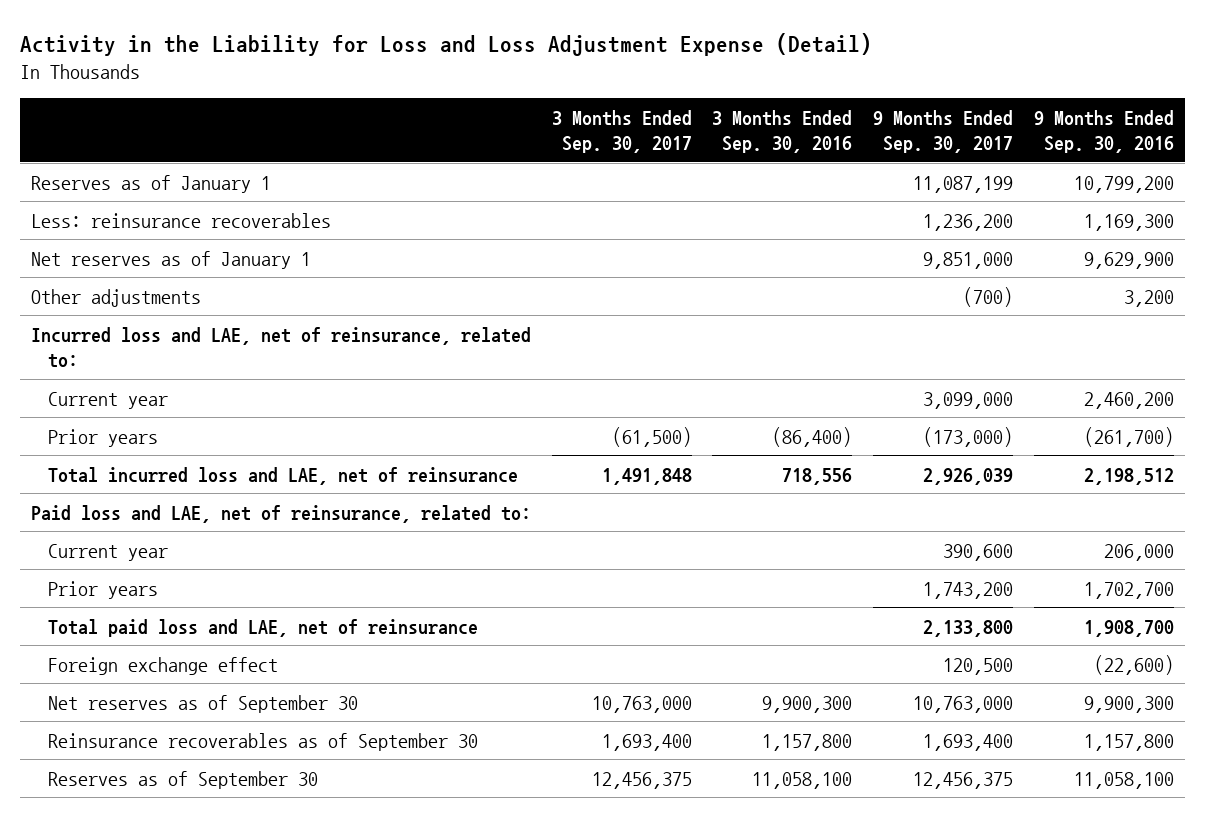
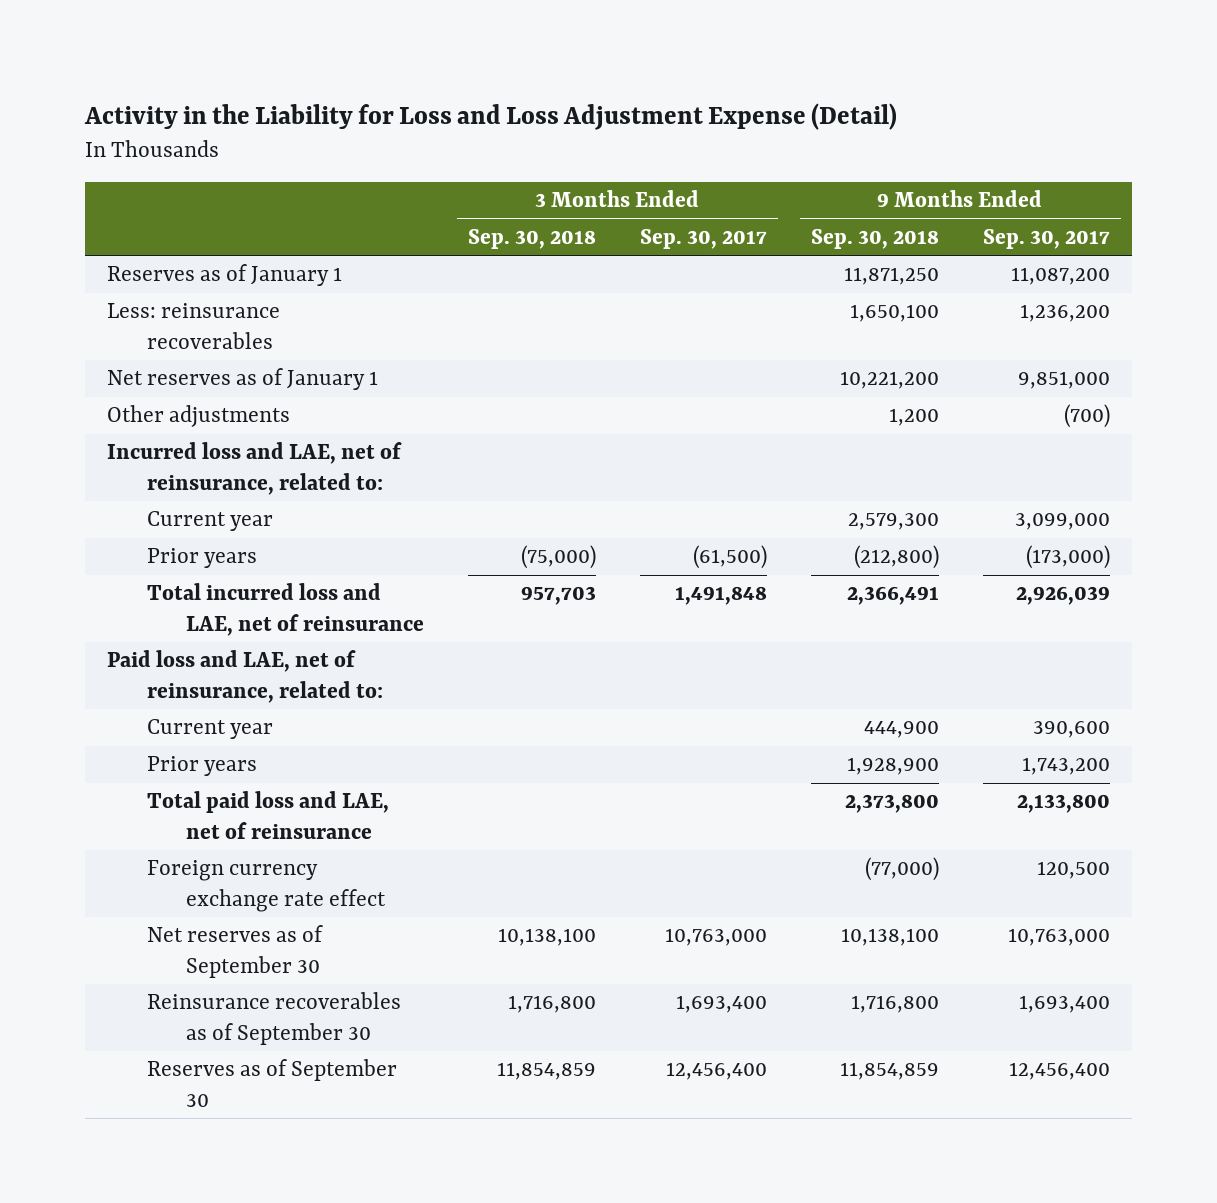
[712,109,853,153] 3 Months Ended Sep. 30, 2016 -> none
[1034,109,1175,153] 9 Months Ended Sep. 30, 2016 -> none
none -> [467,229,596,250] Sep. 30, 2018
none -> [810,229,939,250] Sep. 30, 2018
[913,175,1014,193] 11,087,199 -> [1010,267,1110,286] 11,087,200
[47,656,278,675] Foreign exchange effect -> [146,860,387,912] Foreign currency exchange rate effect
[591,771,692,789] 12,456,375 -> [665,1062,767,1081] 12,456,400
[913,771,1014,789] 12,456,375 -> [1008,1062,1110,1081] 12,456,400

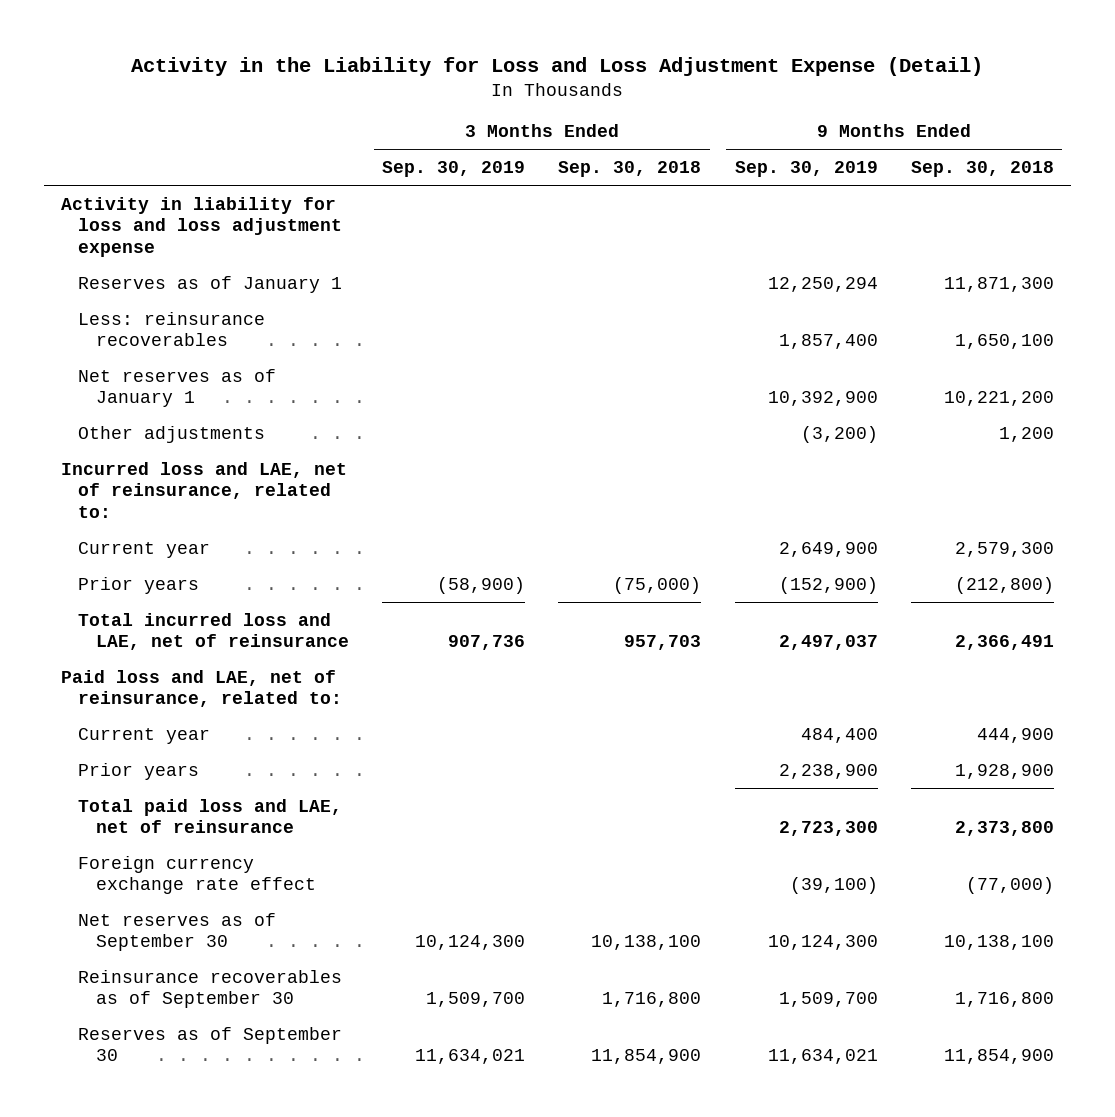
[639,229,767,250] Sep. 30, 2017 -> none
[982,229,1110,250] Sep. 30, 2017 -> none
none -> [382,161,526,178] Sep. 30, 2019
none -> [734,161,878,178] Sep. 30, 2019
none -> [60,196,343,257] Activity in liability for loss and loss adjustment expense
[843,267,939,286] 11,871,250 -> [944,276,1055,292] 11,871,300
[496,1062,596,1081] 11,854,859 -> [591,1049,702,1065] 11,854,900
[839,1062,939,1081] 11,854,859 -> [944,1049,1055,1065] 11,854,900

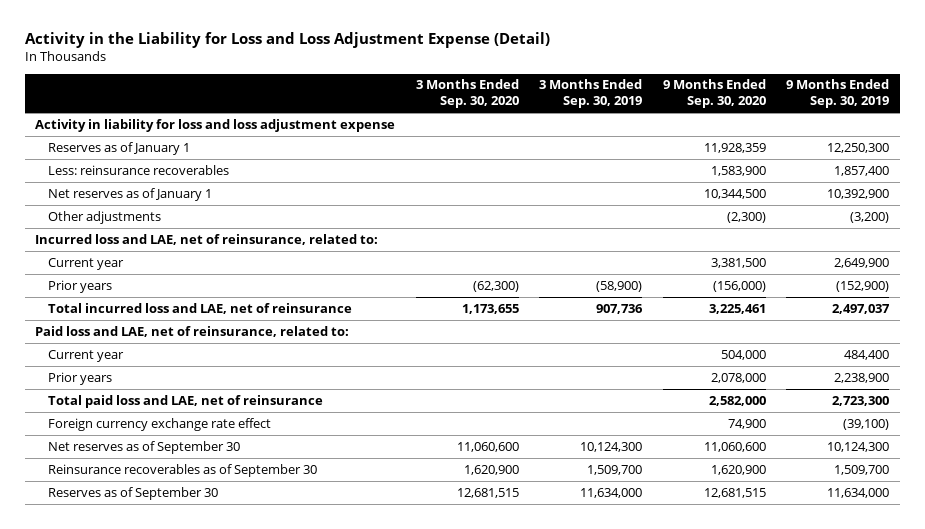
[558,161,702,178] Sep. 30, 2018 -> none
[911,161,1055,178] Sep. 30, 2018 -> none
none -> [415,79,519,109] 3 Months Ended Sep. 30, 2020
none -> [662,79,766,109] 9 Months Ended Sep. 30, 2020
[767,276,878,292] 12,250,294 -> [827,142,890,153] 12,250,300
[415,1049,526,1065] 11,634,021 -> [580,487,643,498] 11,634,000
[767,1049,878,1065] 11,634,021 -> [827,487,890,498] 11,634,000

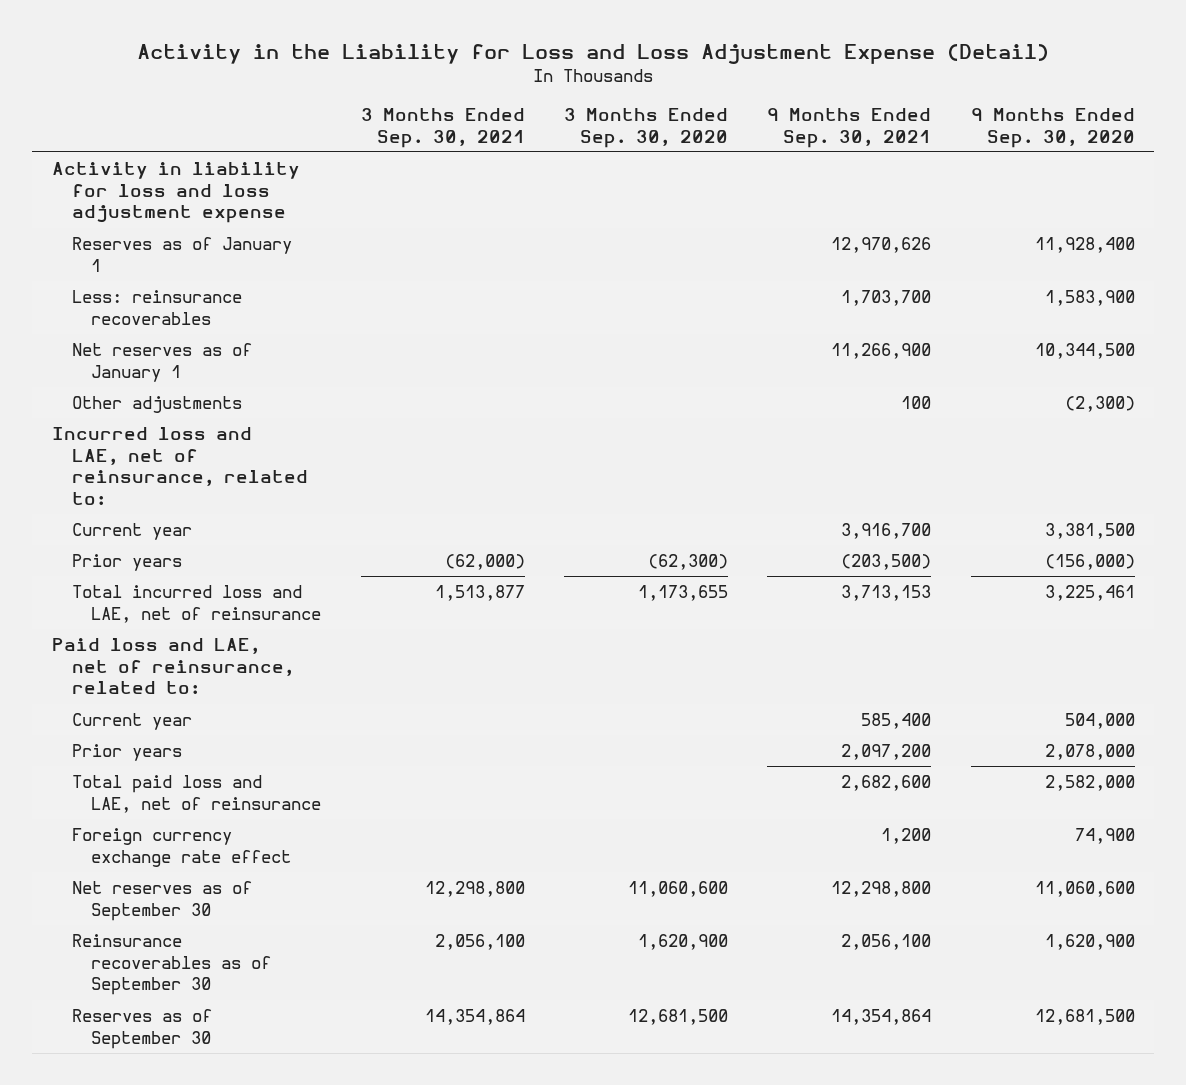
[539,79,643,109] 3 Months Ended Sep. 30, 2019 -> none
[786,79,890,109] 9 Months Ended Sep. 30, 2019 -> none
none -> [360,108,525,148] 3 Months Ended Sep. 30, 2021
none -> [767,108,932,148] 9 Months Ended Sep. 30, 2021
[703,142,766,153] 11,928,359 -> [1034,237,1135,254] 11,928,400
[456,487,519,498] 12,681,515 -> [628,1009,729,1026] 12,681,500
[703,487,766,498] 12,681,515 -> [1034,1009,1135,1026] 12,681,500

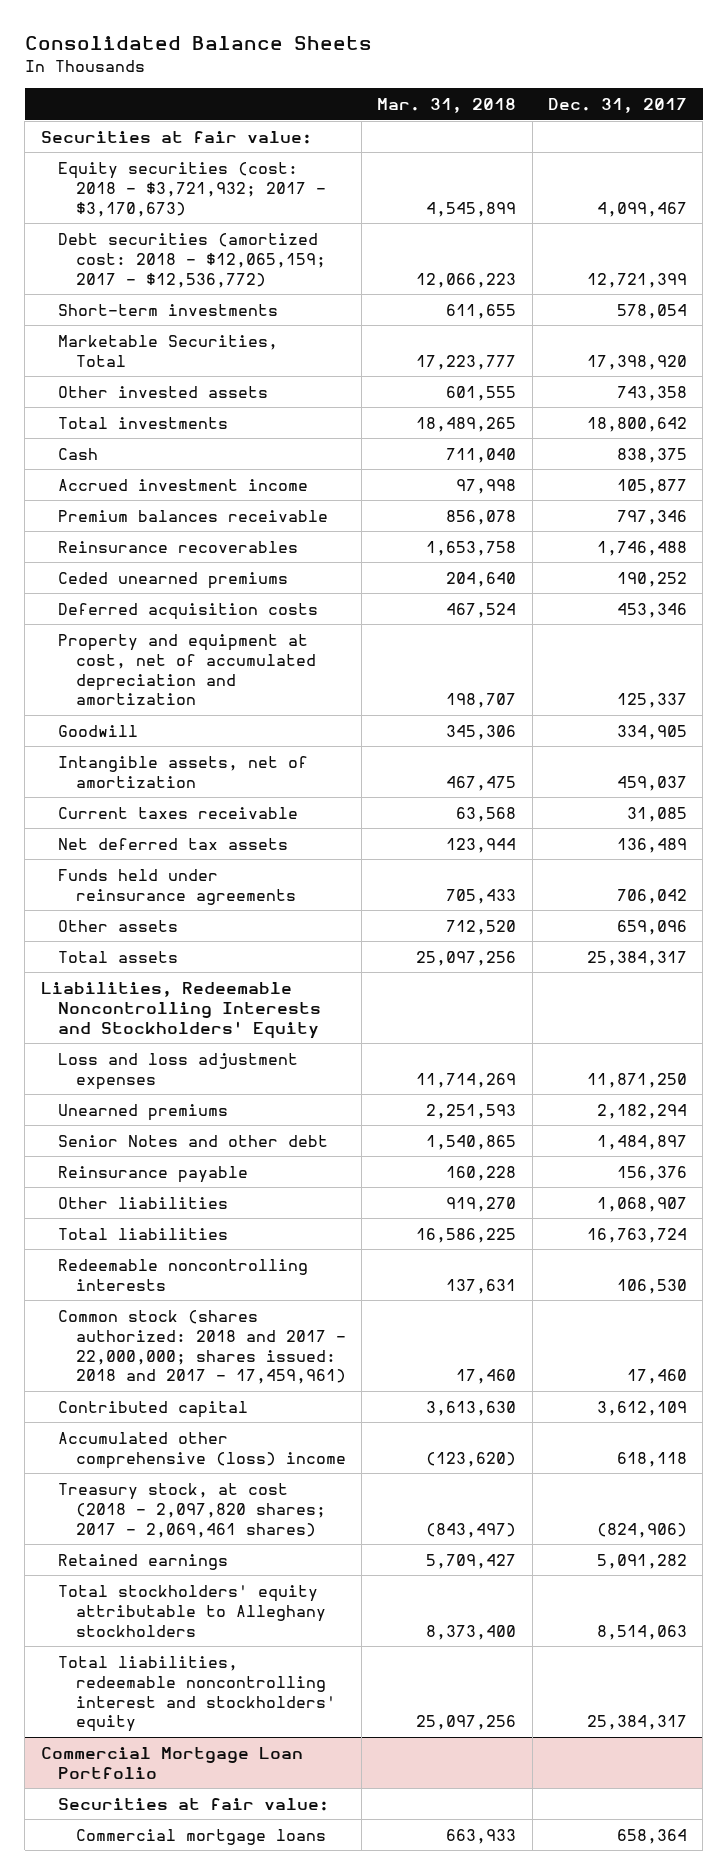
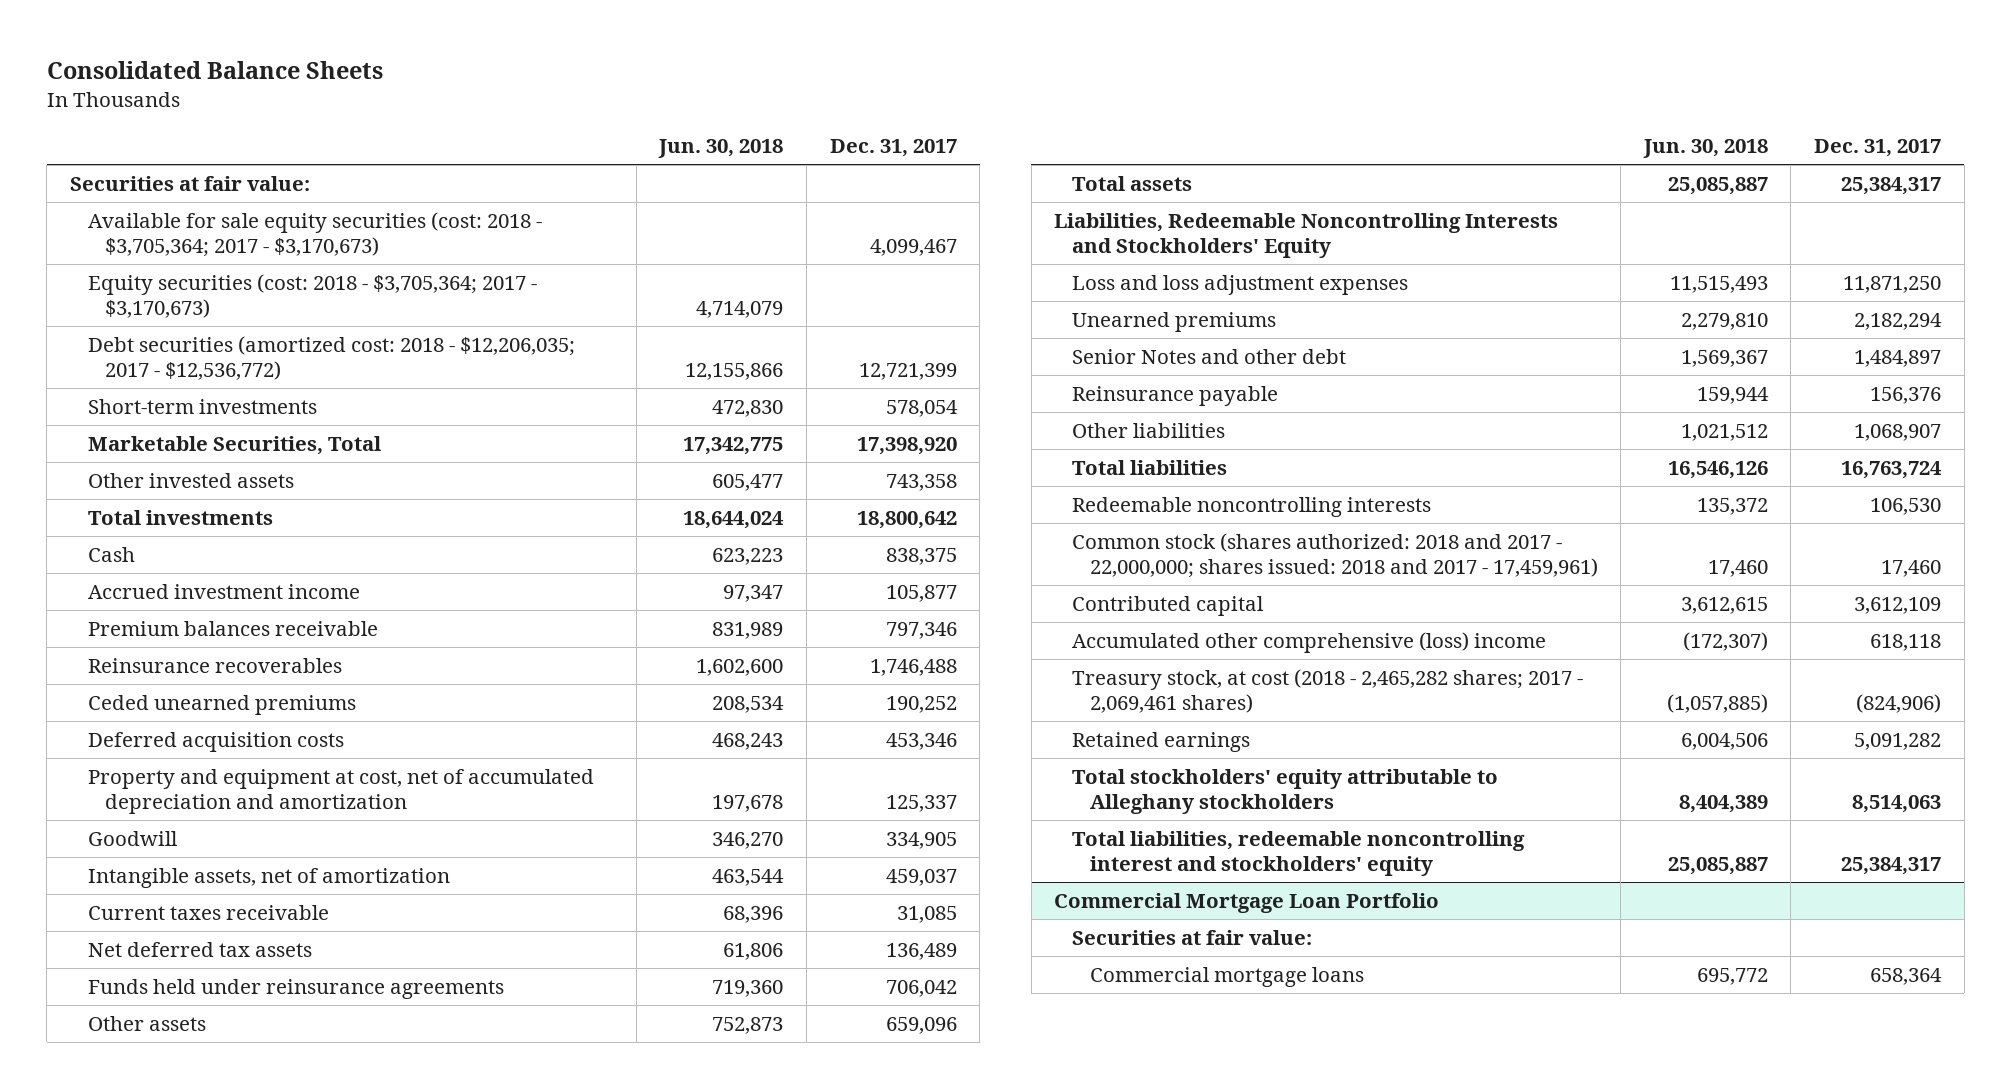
[377,98,517,114] Mar. 31, 2018 -> none
none -> [658,139,784,159] Jun. 30, 2018
[58,161,326,217] Equity securities (cost: 2018 - $3,721,932; 2017 - $3,170,673) -> [87,211,542,258] Available for sale equity securities (cost: 2018 - $3,705,364; 2017 - $3,170,673)
none -> [87,273,537,319] Equity securities (cost: 2018 - $3,705,364; 2017 - $3,170,673)
[58,232,326,288] Debt securities (amortized cost: 2018 - $12,065,159; 2017 - $12,536,772) -> [87,335,575,381] Debt securities (amortized cost: 2018 - $12,206,035; 2017 - $12,536,772)
[58,1482,326,1538] Treasury stock, at cost (2018 - 2,097,820 shares; 2017 - 2,069,461 shares) -> [1071,668,1583,714] Treasury stock, at cost (2018 - 2,465,282 shares; 2017 - 2,069,461 shares)

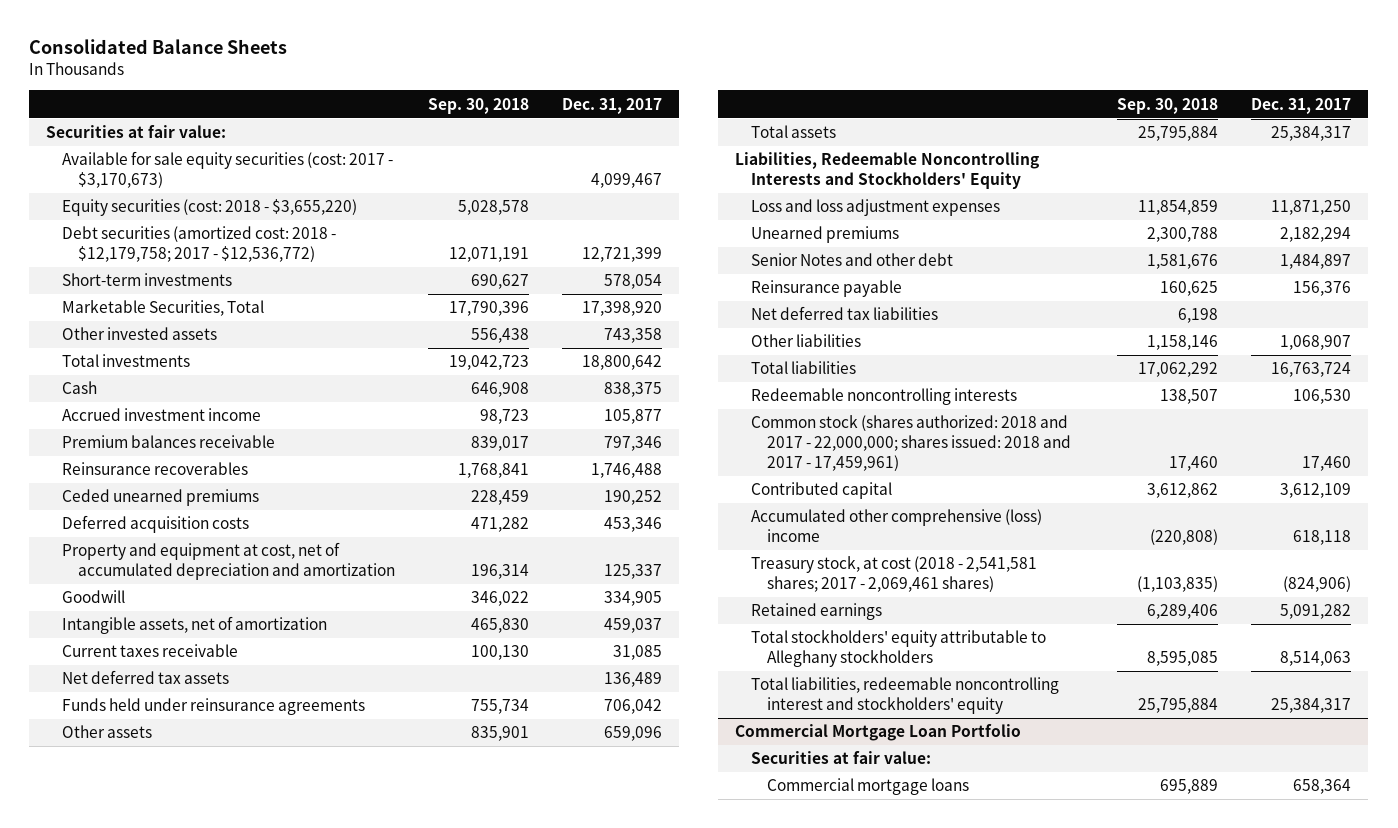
[658,139,784,159] Jun. 30, 2018 -> none
none -> [428,97,530,114] Sep. 30, 2018
[87,211,542,258] Available for sale equity securities (cost: 2018 - $3,705,364; 2017 - $3,170,673) -> [61,151,393,189] Available for sale equity securities (cost: 2017 - $3,170,673)
[87,273,537,319] Equity securities (cost: 2018 - $3,705,364; 2017 - $3,170,673) -> [61,199,357,217] Equity securities (cost: 2018 - $3,655,220)
[87,335,575,381] Debt securities (amortized cost: 2018 - $12,206,035; 2017 - $12,536,772) -> [61,226,336,263] Debt securities (amortized cost: 2018 - $12,179,758; 2017 - $12,536,772)
none -> [750,306,938,321] Net deferred tax liabilities
[1071,668,1583,714] Treasury stock, at cost (2018 - 2,465,282 shares; 2017 - 2,069,461 shares) -> [750,556,1037,593] Treasury stock, at cost (2018 - 2,541,581 shares; 2017 - 2,069,461 shares)

